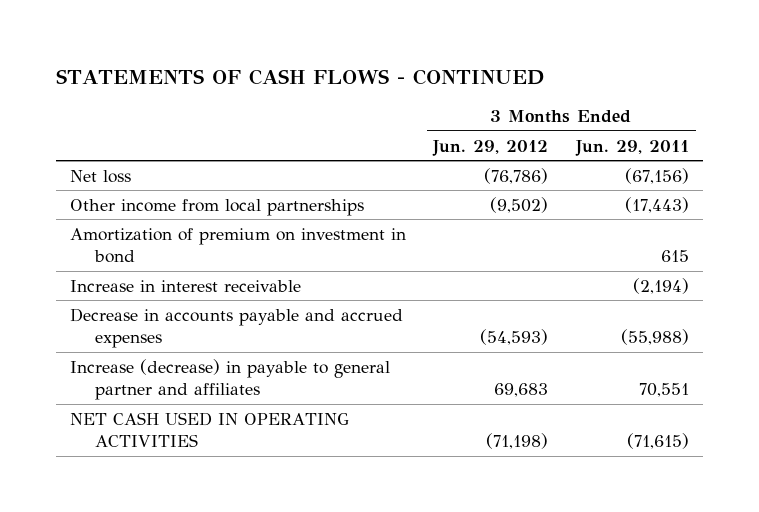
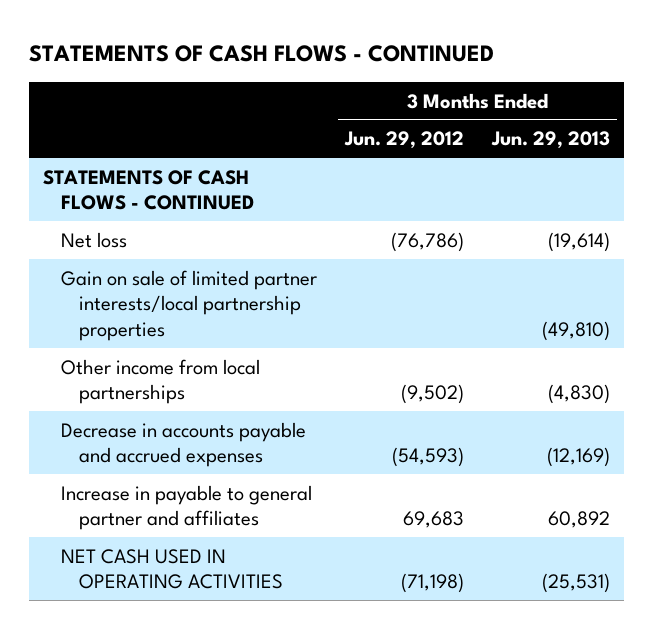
[574,139,689,156] Jun. 29, 2011 -> none
none -> [491,131,611,150] Jun. 29, 2013
none -> [43,169,255,211] STATEMENTS OF CASH FLOWS - CONTINUED
none -> [61,269,318,342] Gain on sale of limited partner interests/local partnership properties
[69,227,406,263] Amortization of premium on investment in bond -> none
[69,279,301,292] Increase in interest receivable -> none
[69,358,390,400] Increase (decrease) in payable to general partner and affiliates -> [61,484,313,531] Increase in payable to general partner and affiliates

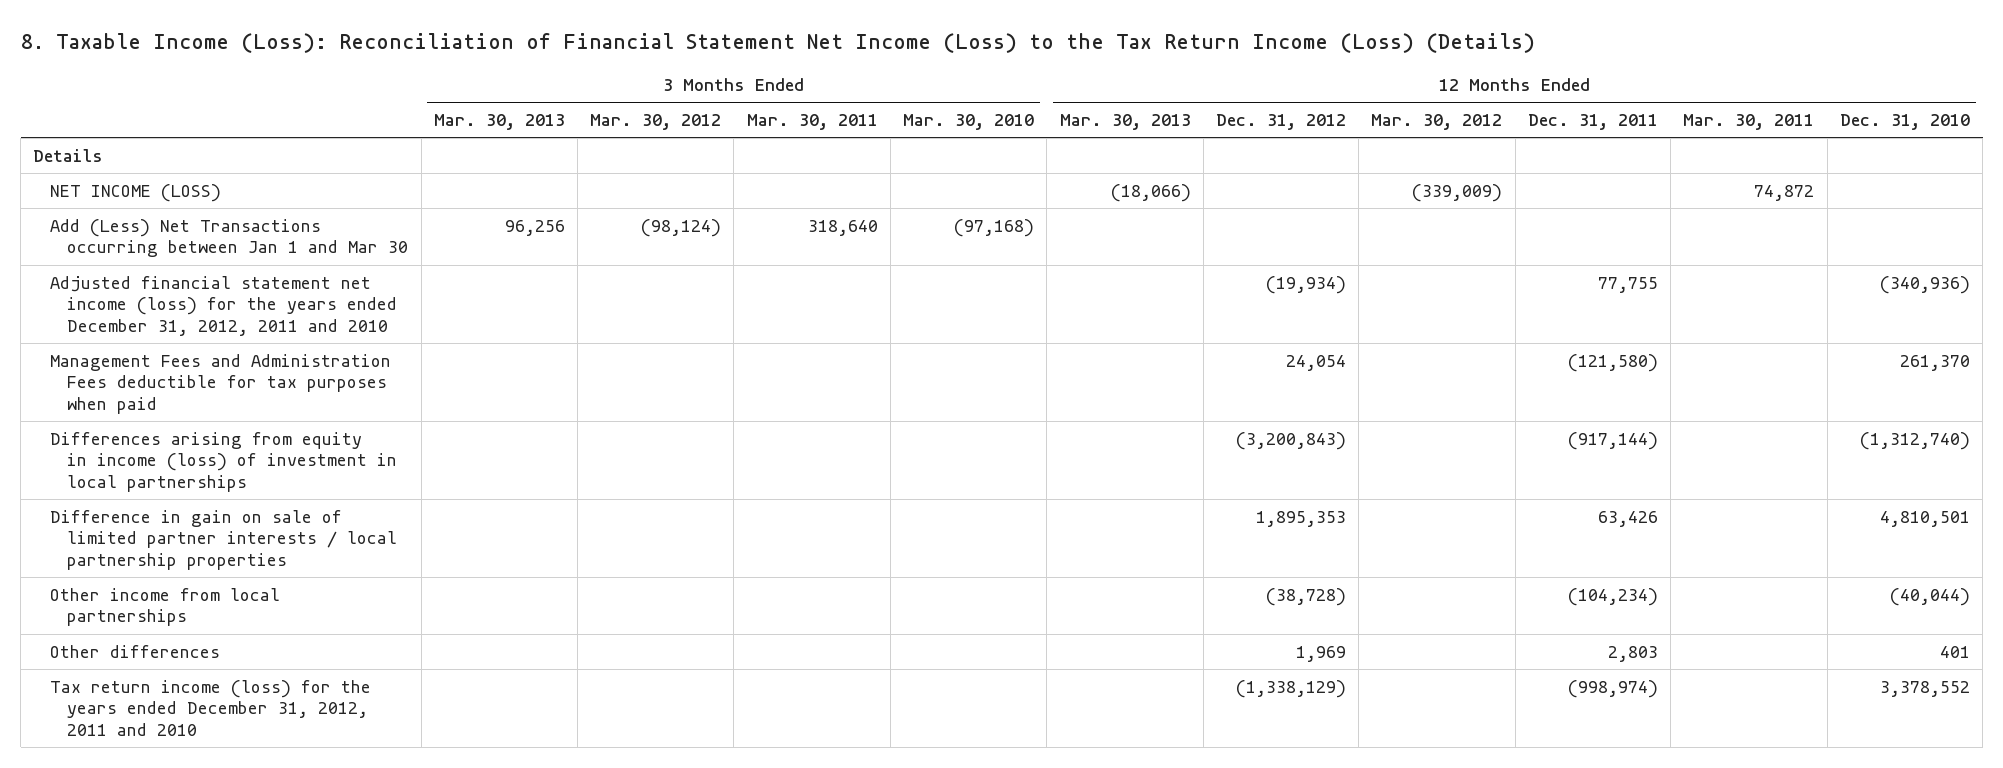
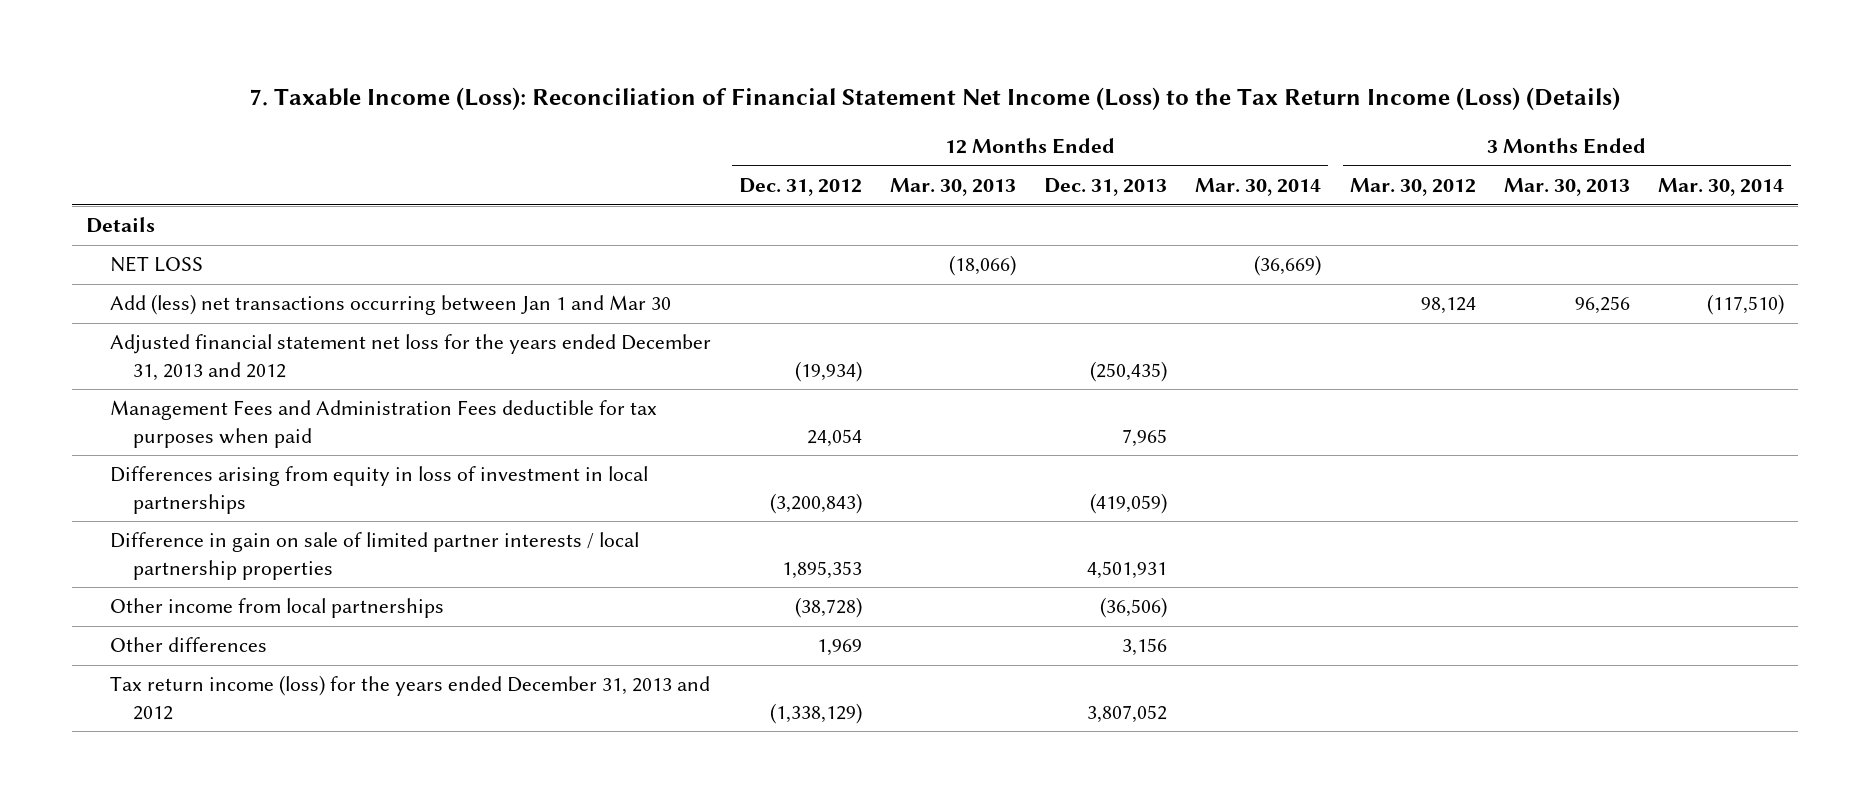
[20,32,1535,53] 8. Taxable Income (Loss): Reconciliation of Financial Statement Net Income (Loss) to the Tax Return Income (Loss) (Details) -> [249,87,1621,111] 7. Taxable Income (Loss): Reconciliation of Financial Statement Net Income (Loss) to the Tax Return Income (Loss) (Details)
[746,114,878,131] Mar. 30, 2011 -> none
[903,114,1035,131] Mar. 30, 2010 -> none
[1371,114,1503,131] Mar. 30, 2012 -> none
[1527,114,1658,131] Dec. 31, 2011 -> none
[1683,114,1815,131] Mar. 30, 2011 -> none
[1839,114,1970,131] Dec. 31, 2010 -> none
none -> [1044,178,1168,197] Dec. 31, 2013
none -> [1195,178,1322,197] Mar. 30, 2014
none -> [1657,178,1784,197] Mar. 30, 2014
[50,183,222,202] NET INCOME (LOSS) -> [109,256,203,273] NET LOSS
[50,218,409,258] Add (Less) Net Transactions occurring between Jan 1 and Mar 30 -> [109,294,671,316] Add (less) net transactions occurring between Jan 1 and Mar 30
[641,218,722,237] (98,124) -> [1420,297,1476,315] 98,124
[50,275,398,336] Adjusted financial statement net income (loss) for the years ended December 31, 2012, 2011 and 2010 -> [109,334,711,381] Adjusted financial statement net loss for the years ended December 31, 2013 and 2012
[50,431,398,492] Differences arising from equity in income (loss) of investment in local partnerships -> [109,466,648,514] Differences arising from equity in loss of investment in local partnerships
[50,679,372,736] Tax return income (loss) for the years ended December 31, 2012, 2011 and 2010 -> [109,675,710,720] Tax return income (loss) for the years ended December 31, 2013 and 2012

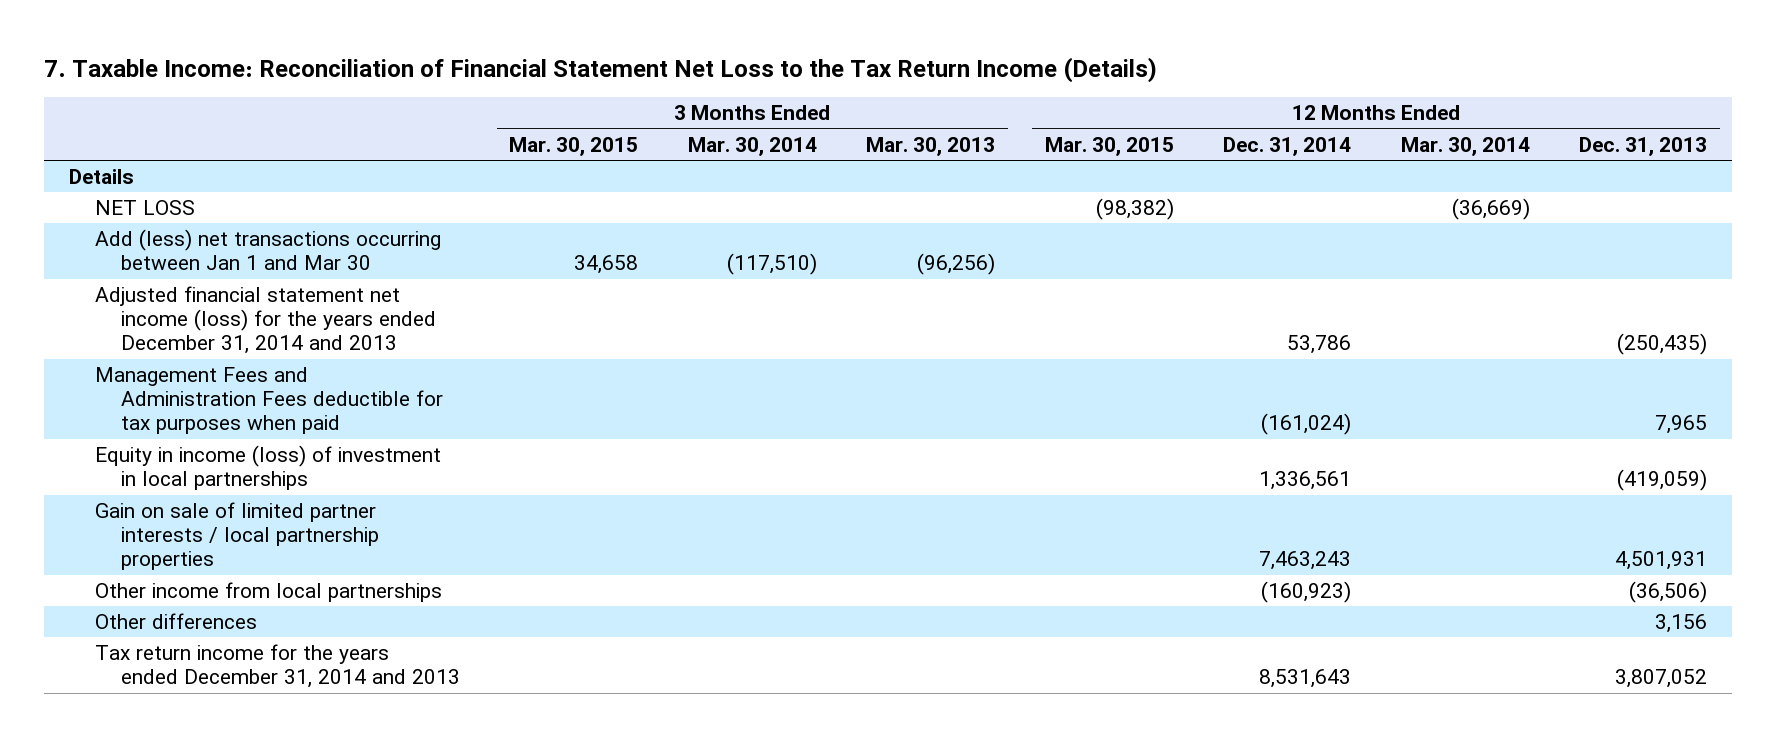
[249,87,1621,111] 7. Taxable Income (Loss): Reconciliation of Financial Statement Net Income (Loss) to the Tax Return Income (Loss) (Details) -> [44,56,1158,83] 7. Taxable Income: Reconciliation of Financial Statement Net Loss to the Tax Return Income (Details)
[738,178,862,197] Dec. 31, 2012 -> none
[890,178,1017,197] Mar. 30, 2013 -> none
[1349,178,1476,197] Mar. 30, 2012 -> none
none -> [509,136,639,156] Mar. 30, 2015
none -> [1044,136,1174,156] Mar. 30, 2015
none -> [1223,136,1352,156] Dec. 31, 2014
[1574,296,1630,315] 96,256 -> [917,253,996,276] (96,256)
[109,334,711,381] Adjusted financial statement net loss for the years ended December 31, 2013 and 2012 -> [94,286,436,355] Adjusted financial statement net income (loss) for the years ended December 31, 2014 and 2013
[109,466,648,514] Differences arising from equity in loss of investment in local partnerships -> [94,445,441,491] Equity in income (loss) of investment in local partnerships
[109,532,639,580] Difference in gain on sale of limited partner interests / local partnership properties -> [94,502,379,571] Gain on sale of limited partner interests / local partnership properties
[109,675,710,720] Tax return income (loss) for the years ended December 31, 2013 and 2012 -> [94,644,460,689] Tax return income for the years ended December 31, 2014 and 2013

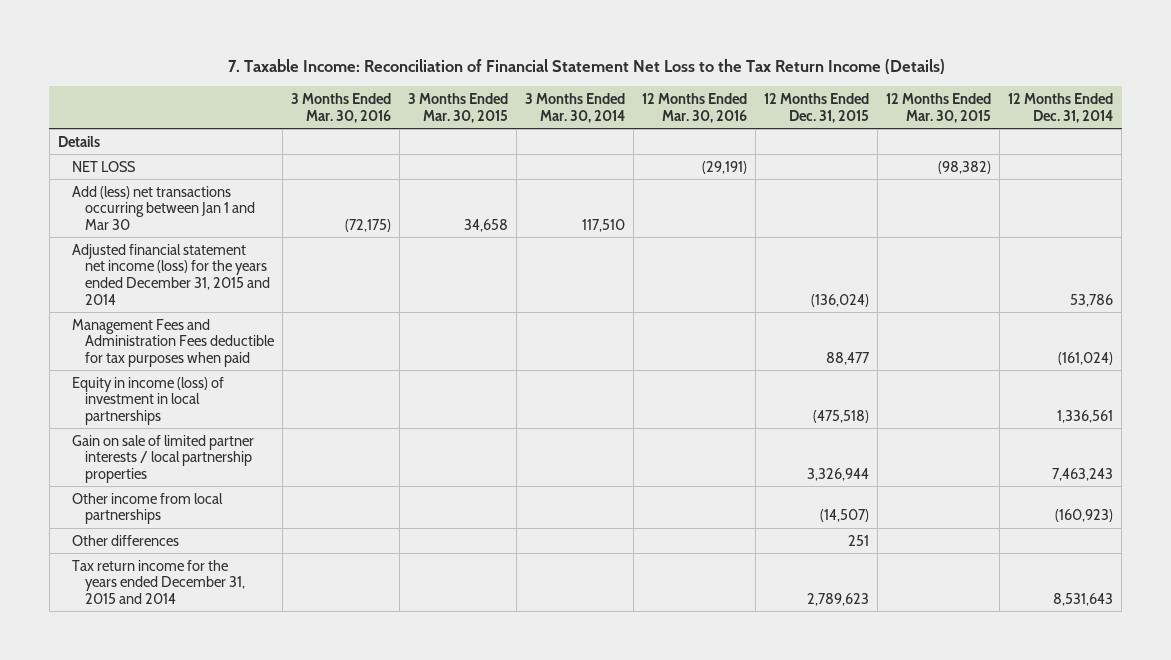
[866,136,996,156] Mar. 30, 2013 -> none
[1400,136,1530,156] Mar. 30, 2014 -> none
[1579,136,1708,156] Dec. 31, 2013 -> none
none -> [291,92,392,123] 3 Months Ended Mar. 30, 2016
none -> [642,92,748,123] 12 Months Ended Mar. 30, 2016
none -> [764,92,870,123] 12 Months Ended Dec. 31, 2015
[726,253,817,276] (117,510) -> [582,218,626,232] 117,510
[94,286,436,355] Adjusted financial statement net income (loss) for the years ended December 31, 2014 and 2013 -> [71,243,271,305] Adjusted financial statement net income (loss) for the years ended December 31, 2015 and 2014
[94,644,460,689] Tax return income for the years ended December 31, 2014 and 2013 -> [71,559,246,604] Tax return income for the years ended December 31, 2015 and 2014

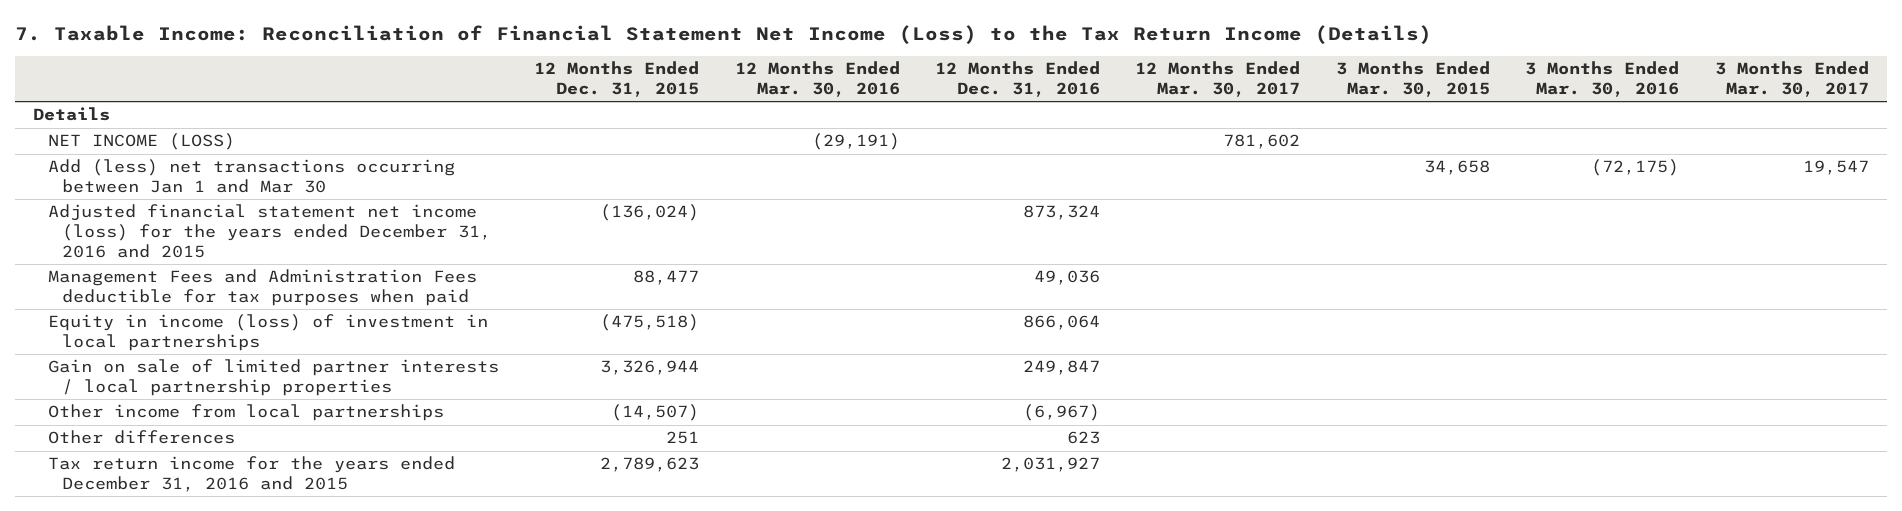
[227,58,945,74] 7. Taxable Income: Reconciliation of Financial Statement Net Loss to the Tax Return Income (Details) -> [15,24,1433,44] 7. Taxable Income: Reconciliation of Financial Statement Net Income (Loss) to the Tax Return Income (Details)
[525,92,626,123] 3 Months Ended Mar. 30, 2014 -> none
[886,92,992,123] 12 Months Ended Mar. 30, 2015 -> none
[1008,92,1114,123] 12 Months Ended Dec. 31, 2014 -> none
none -> [935,61,1101,97] 12 Months Ended Dec. 31, 2016
none -> [1135,61,1301,97] 12 Months Ended Mar. 30, 2017
none -> [1714,61,1869,97] 3 Months Ended Mar. 30, 2017
[71,160,136,172] NET LOSS -> [47,133,235,151] NET INCOME (LOSS)
[71,243,271,305] Adjusted financial statement net income (loss) for the years ended December 31, 2015 and 2014 -> [47,204,492,259] Adjusted financial statement net income (loss) for the years ended December 31, 2016 and 2015
[71,559,246,604] Tax return income for the years ended December 31, 2015 and 2014 -> [47,456,455,493] Tax return income for the years ended December 31, 2016 and 2015

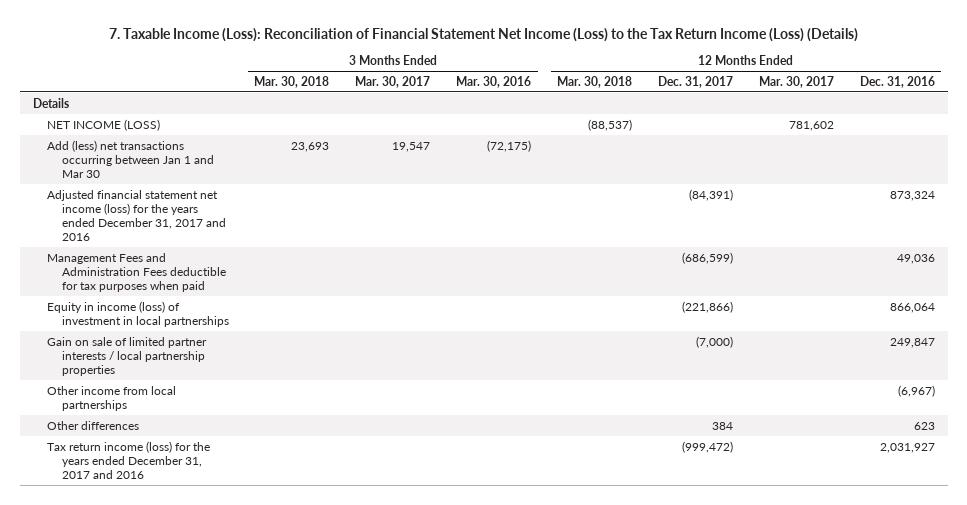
[15,24,1433,44] 7. Taxable Income: Reconciliation of Financial Statement Net Income (Loss) to the Tax Return Income (Details) -> [108,27,858,42] 7. Taxable Income (Loss): Reconciliation of Financial Statement Net Income (Loss) to the Tax Return Income (Loss) (Details)
[534,61,700,97] 12 Months Ended Dec. 31, 2015 -> none
[734,61,900,97] 12 Months Ended Mar. 30, 2016 -> none
[1335,61,1490,97] 3 Months Ended Mar. 30, 2015 -> none
none -> [254,75,330,88] Mar. 30, 2018
none -> [557,75,633,88] Mar. 30, 2018
none -> [657,75,733,88] Dec. 31, 2017
[47,204,492,259] Adjusted financial statement net income (loss) for the years ended December 31, 2016 and 2015 -> [47,189,226,242] Adjusted financial statement net income (loss) for the years ended December 31, 2017 and 2016
[47,456,455,493] Tax return income for the years ended December 31, 2016 and 2015 -> [47,440,211,479] Tax return income (loss) for the years ended December 31, 2017 and 2016

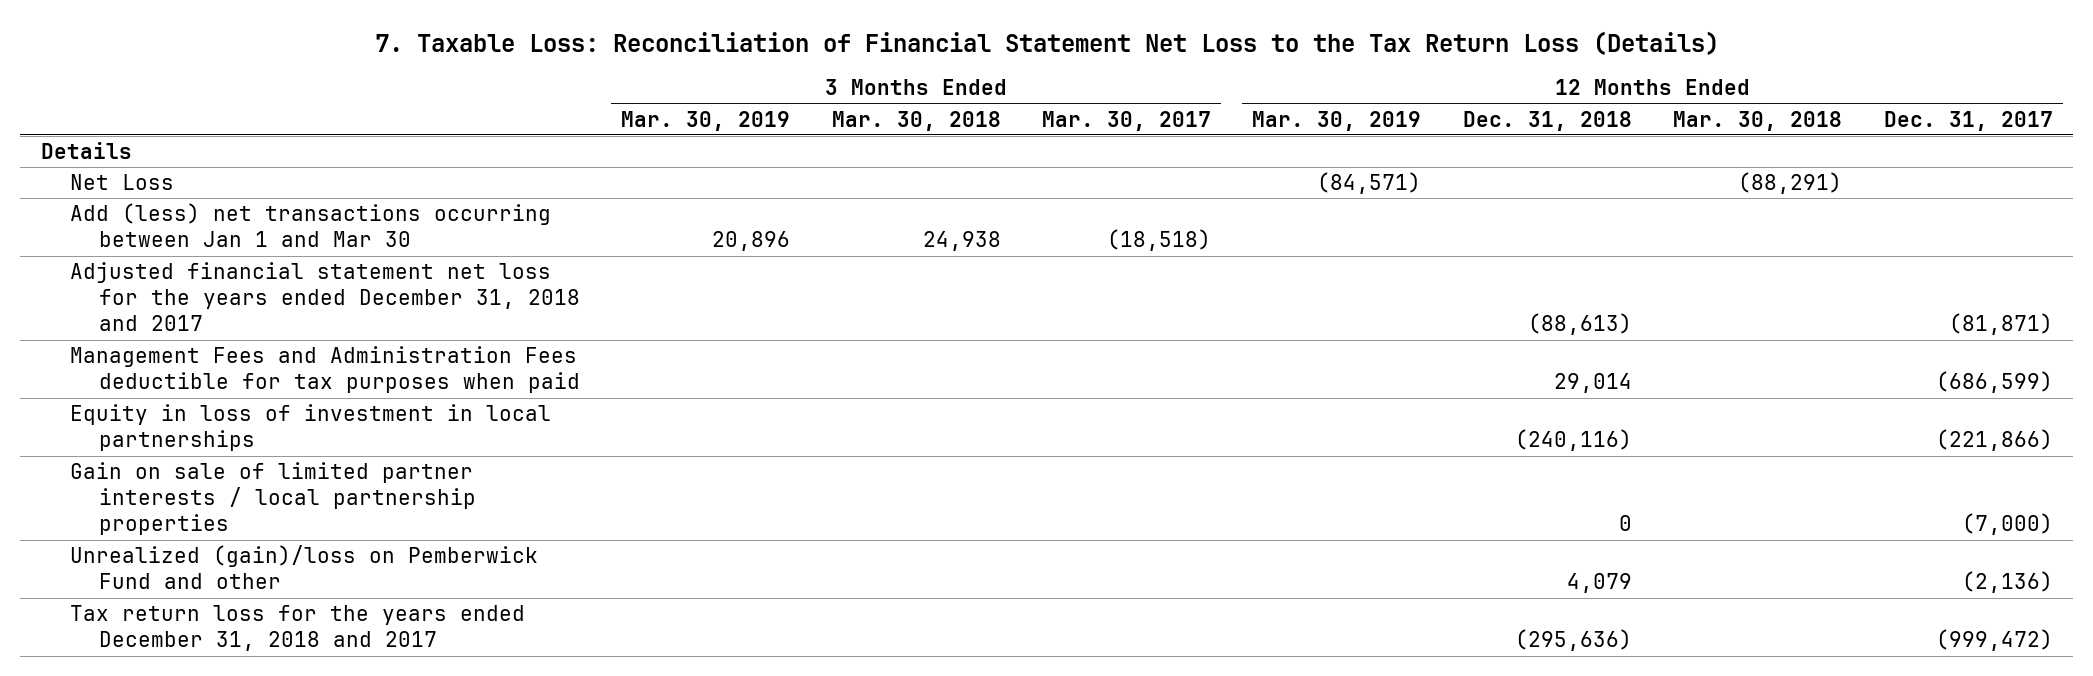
[108,27,858,42] 7. Taxable Income (Loss): Reconciliation of Financial Statement Net Income (Loss) to the Tax Return Income (Loss) (Details) -> [374,30,1719,55] 7. Taxable Loss: Reconciliation of Financial Statement Net Loss to the Tax Return Loss (Details)
[456,75,532,88] Mar. 30, 2016 -> none
[758,75,834,88] Mar. 30, 2017 -> none
[859,75,935,88] Dec. 31, 2016 -> none
none -> [621,110,791,131] Mar. 30, 2019
none -> [1252,110,1422,131] Mar. 30, 2019
none -> [1462,110,1632,131] Dec. 31, 2018
[47,118,161,131] NET INCOME (LOSS) -> [69,174,174,191] Net Loss
[588,118,633,131] (88,537) -> [1738,172,1843,195] (88,291)
[291,141,330,152] 23,693 -> [922,231,1001,252] 24,938
[392,141,431,152] 19,547 -> [1107,229,1212,252] (18,518)
[47,189,226,242] Adjusted financial statement net income (loss) for the years ended December 31, 2017 and 2016 -> [69,262,580,332] Adjusted financial statement net loss for the years ended December 31, 2018 and 2017
[688,188,733,201] (84,391) -> [1948,313,2053,336] (81,871)
[47,300,229,327] Equity in income (loss) of investment in local partnerships -> [69,404,551,452] Equity in loss of investment in local partnerships
[47,385,177,411] Other income from local partnerships -> none
[47,420,140,430] Other differences -> none
none -> [69,545,538,590] Unrealized (gain)/loss on Pemberwick Fund and other
[47,440,211,479] Tax return income (loss) for the years ended December 31, 2017 and 2016 -> [69,605,525,652] Tax return loss for the years ended December 31, 2018 and 2017

